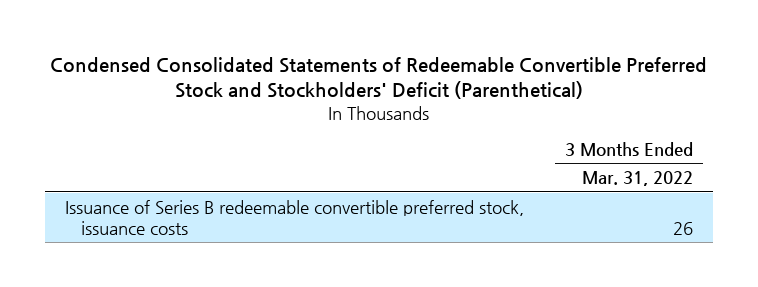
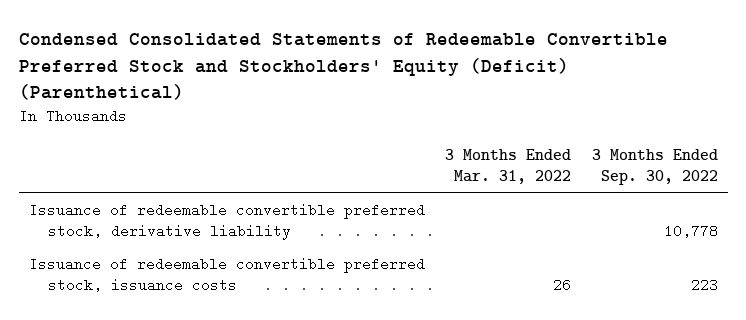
[50,56,708,100] Condensed Consolidated Statements of Redeemable Convertible Preferred Stock and Stockholders' Deficit (Parenthetical) -> [18,33,668,100] Condensed Consolidated Statements of Redeemable Convertible Preferred Stock and Stockholders' Equity (Deficit) (Parenthetical)
none -> [591,148,718,185] 3 Months Ended Sep. 30, 2022
none -> [28,202,425,241] Issuance of redeemable convertible preferred stock, derivative liability
[65,199,525,235] Issuance of Series B redeemable convertible preferred stock, issuance costs -> [28,256,425,293] Issuance of redeemable convertible preferred stock, issuance costs

